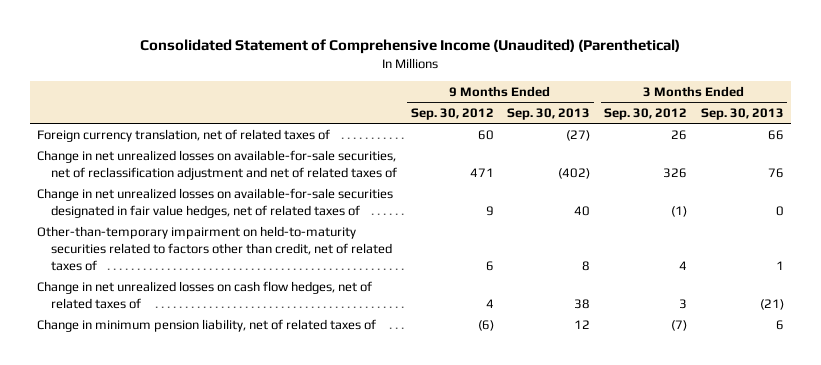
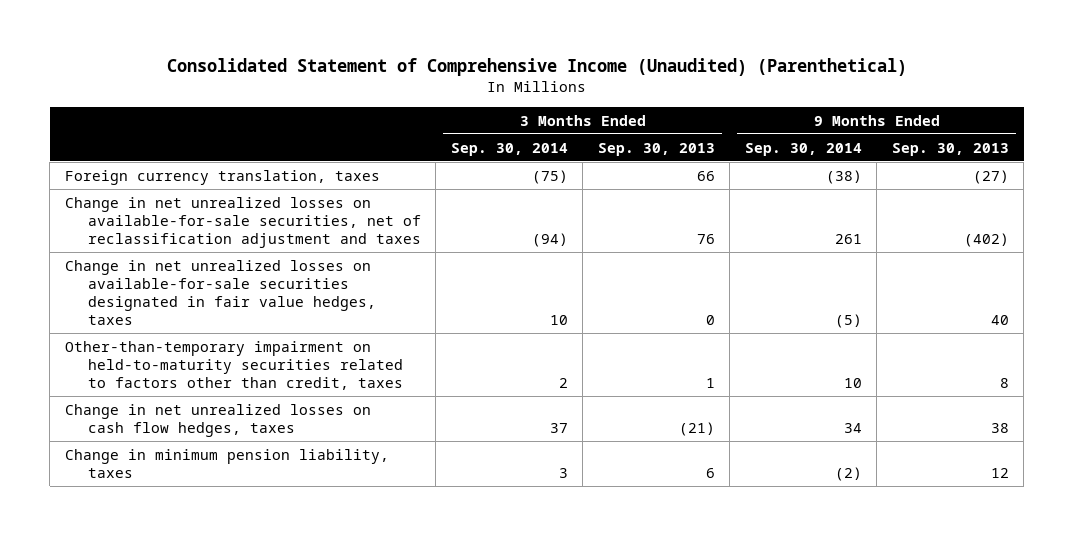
[410,108,494,121] Sep. 30, 2012 -> none
[604,108,688,121] Sep. 30, 2012 -> none
none -> [450,142,568,156] Sep. 30, 2014
none -> [744,142,862,156] Sep. 30, 2014
[36,128,330,142] Foreign currency translation, net of related taxes of -> [64,169,380,185] Foreign currency translation, taxes
[36,149,397,180] Change in net unrealized losses on available-for-sale securities, net of reclassification adjustment and net of related taxes of -> [64,196,421,248] Change in net unrealized losses on available-for-sale securities, net of reclassification adjustment and taxes
[36,187,393,218] Change in net unrealized losses on available-for-sale securities designated in fair value hedges, net of related taxes of -> [64,259,376,326] Change in net unrealized losses on available-for-sale securities designated in fair value hedges, taxes
[36,225,392,271] Other-than-temporary impairment on held-to-maturity securities related to factors other than credit, net of related taxes of -> [64,340,403,390] Other-than-temporary impairment on held-to-maturity securities related to factors other than credit, taxes
[36,280,372,309] Change in net unrealized losses on cash flow hedges, net of related taxes of -> [64,403,371,437] Change in net unrealized losses on cash flow hedges, taxes
[36,318,376,332] Change in minimum pension liability, net of related taxes of -> [64,448,389,478] Change in minimum pension liability, taxes

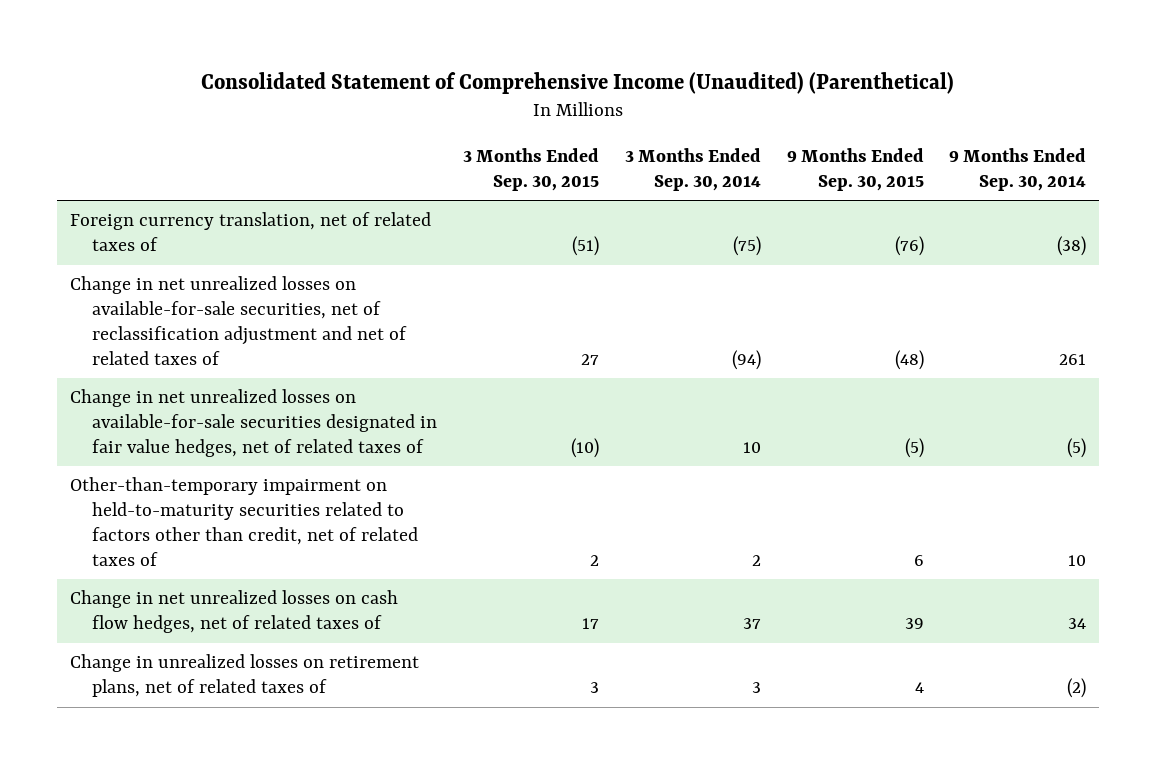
[597,142,715,156] Sep. 30, 2013 -> none
[891,142,1009,156] Sep. 30, 2013 -> none
none -> [462,147,599,191] 3 Months Ended Sep. 30, 2015
none -> [786,147,924,191] 9 Months Ended Sep. 30, 2015
[64,169,380,185] Foreign currency translation, taxes -> [70,212,432,252] Foreign currency translation, net of related taxes of
[64,196,421,248] Change in net unrealized losses on available-for-sale securities, net of reclassification adjustment and taxes -> [70,276,407,365] Change in net unrealized losses on available-for-sale securities, net of reclassification adjustment and net of related taxes of
[64,259,376,326] Change in net unrealized losses on available-for-sale securities designated in fair value hedges, taxes -> [70,389,437,457] Change in net unrealized losses on available-for-sale securities designated in fair value hedges, net of related taxes of
[64,340,403,390] Other-than-temporary impairment on held-to-maturity securities related to factors other than credit, taxes -> [70,477,418,566] Other-than-temporary impairment on held-to-maturity securities related to factors other than credit, net of related taxes of
[64,403,371,437] Change in net unrealized losses on cash flow hedges, taxes -> [70,590,399,634] Change in net unrealized losses on cash flow hedges, net of related taxes of
[64,448,389,478] Change in minimum pension liability, taxes -> [70,654,420,698] Change in unrealized losses on retirement plans, net of related taxes of

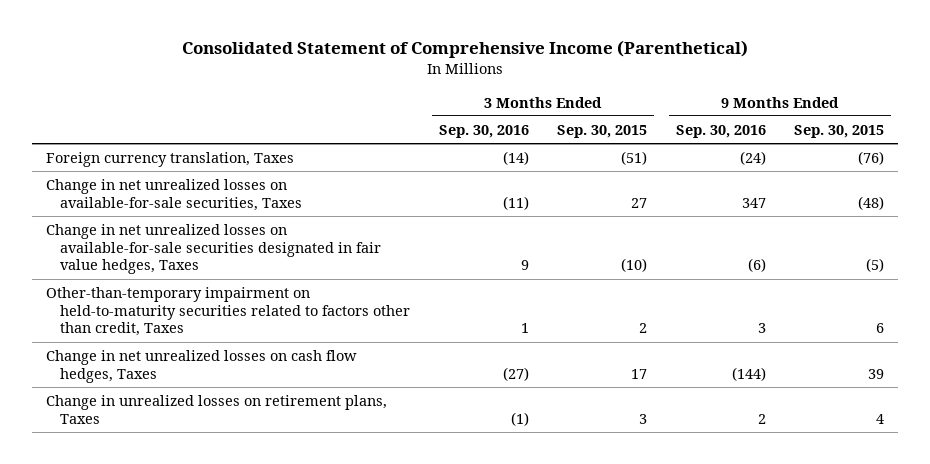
[201,71,955,94] Consolidated Statement of Comprehensive Income (Unaudited) (Parenthetical) -> [182,40,749,59] Consolidated Statement of Comprehensive Income (Parenthetical)
[624,147,761,191] 3 Months Ended Sep. 30, 2014 -> none
[949,147,1087,191] 9 Months Ended Sep. 30, 2014 -> none
none -> [438,124,529,138] Sep. 30, 2016
none -> [675,124,766,138] Sep. 30, 2016
[70,212,432,252] Foreign currency translation, net of related taxes of -> [45,151,294,167] Foreign currency translation, Taxes
[70,276,407,365] Change in net unrealized losses on available-for-sale securities, net of reclassification adjustment and net of related taxes of -> [45,178,303,211] Change in net unrealized losses on available-for-sale securities, Taxes
[70,389,437,457] Change in net unrealized losses on available-for-sale securities designated in fair value hedges, net of related taxes of -> [45,223,382,275] Change in net unrealized losses on available-for-sale securities designated in fair value hedges, Taxes
[70,477,418,566] Other-than-temporary impairment on held-to-maturity securities related to factors other than credit, net of related taxes of -> [45,286,411,337] Other-than-temporary impairment on held-to-maturity securities related to factors other than credit, Taxes
[70,590,399,634] Change in net unrealized losses on cash flow hedges, net of related taxes of -> [45,349,357,383] Change in net unrealized losses on cash flow hedges, Taxes
[70,654,420,698] Change in unrealized losses on retirement plans, net of related taxes of -> [45,394,387,424] Change in unrealized losses on retirement plans, Taxes

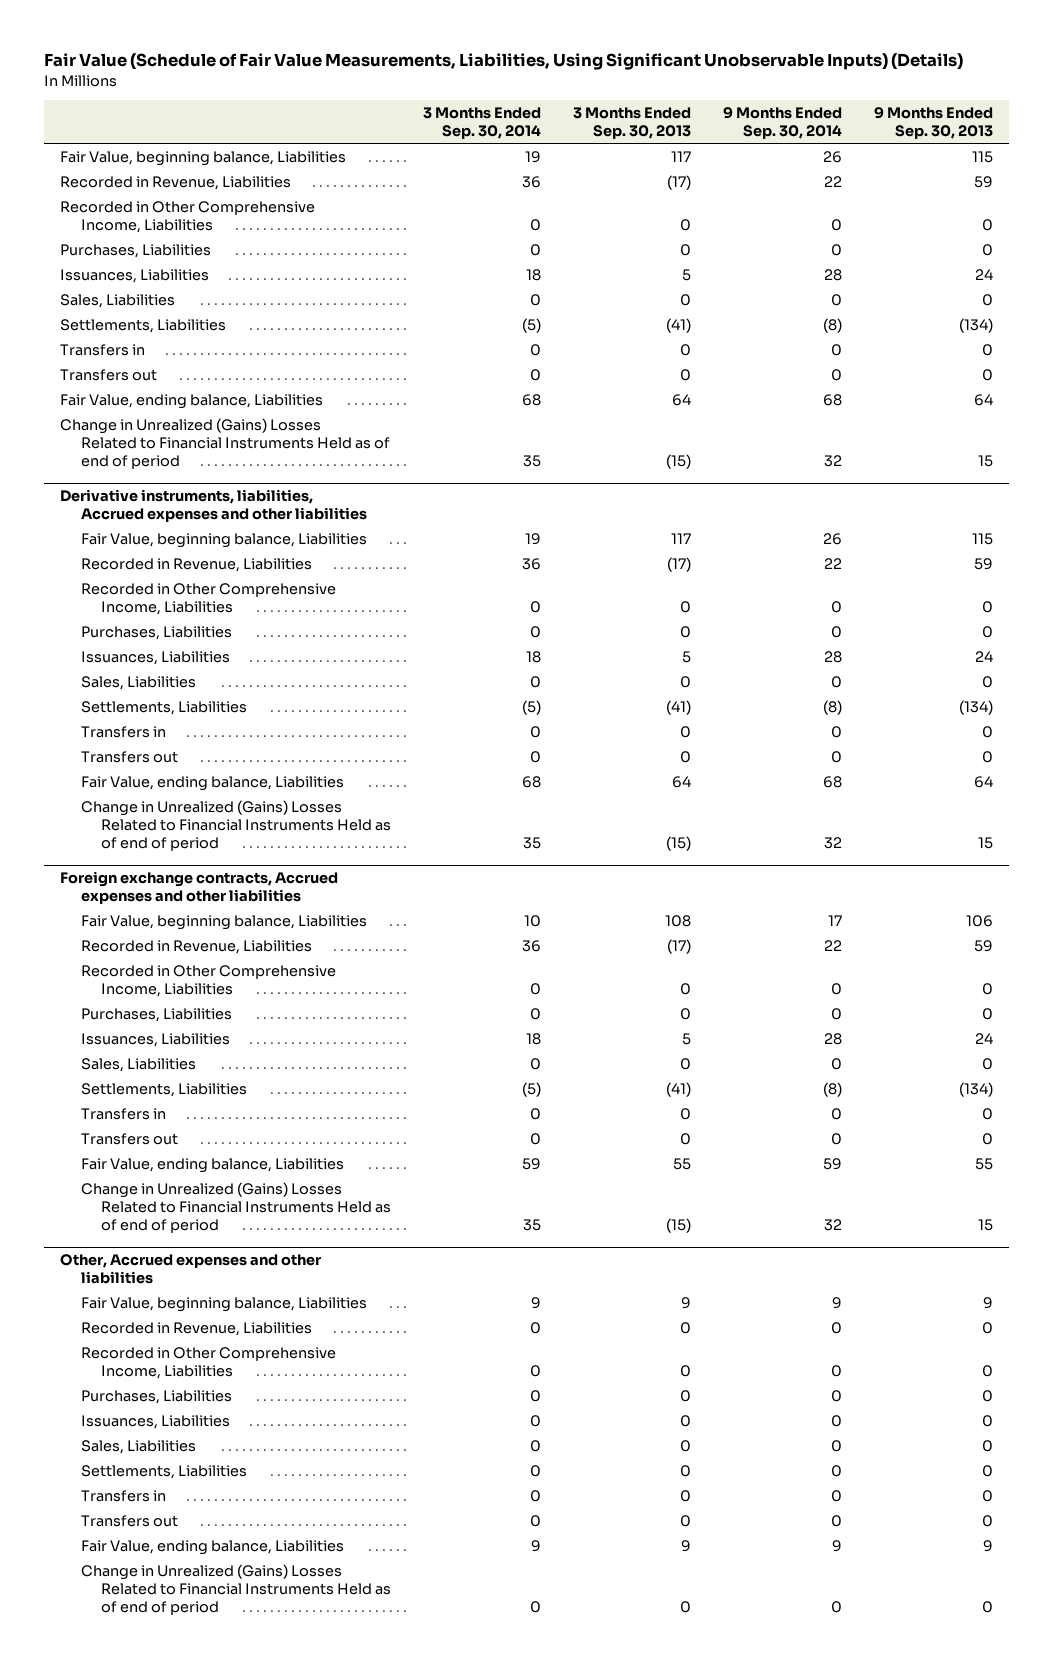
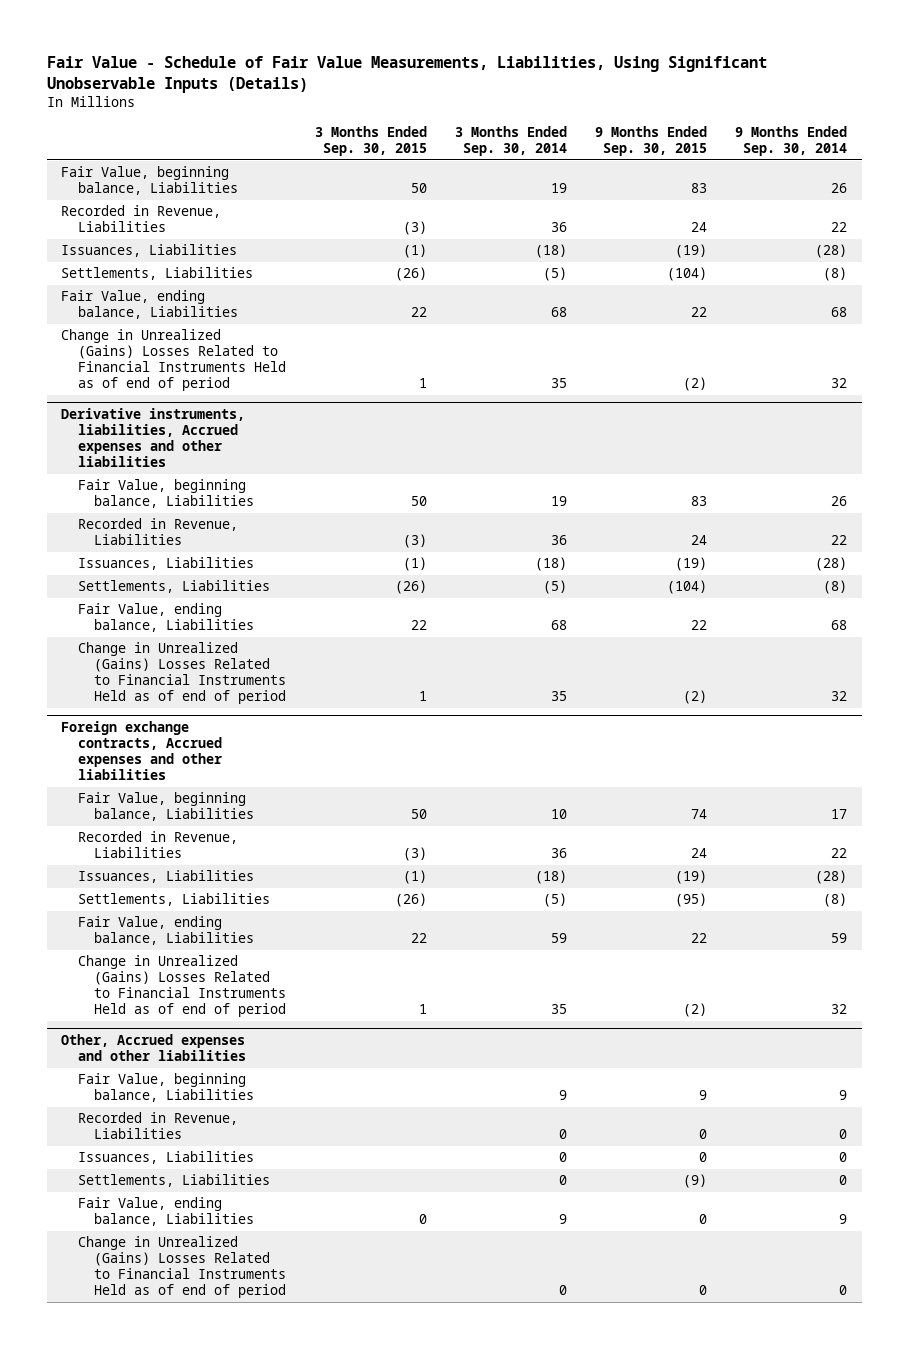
[43,53,963,71] Fair Value (Schedule of Fair Value Measurements, Liabilities, Using Significant Unobservable Inputs) (Details) -> [47,56,768,94] Fair Value - Schedule of Fair Value Measurements, Liabilities, Using Significant Unobservable Inputs (Details)
[573,106,692,140] 3 Months Ended Sep. 30, 2013 -> none
[874,106,994,140] 9 Months Ended Sep. 30, 2013 -> none
none -> [314,126,427,157] 3 Months Ended Sep. 30, 2015
none -> [595,126,708,157] 9 Months Ended Sep. 30, 2015
[59,200,315,234] Recorded in Other Comprehensive Income, Liabilities -> none
[59,243,211,258] Purchases, Liabilities -> none
[59,293,175,308] Sales, Liabilities -> none
[526,268,542,281] 18 -> [534,244,567,259] (18)
[824,268,843,281] 28 -> [815,244,848,259] (28)
[59,343,145,356] Transfers in -> none
[59,368,157,381] Transfers out -> none
[80,582,336,616] Recorded in Other Comprehensive Income, Liabilities -> none
[80,625,232,640] Purchases, Liabilities -> none
[80,675,196,690] Sales, Liabilities -> none
[526,650,542,663] 18 -> [534,557,567,572] (18)
[824,650,843,663] 28 -> [815,557,848,572] (28)
[80,725,166,738] Transfers in -> none
[80,750,178,763] Transfers out -> none
[80,964,336,998] Recorded in Other Comprehensive Income, Liabilities -> none
[80,1007,232,1022] Purchases, Liabilities -> none
[80,1057,196,1072] Sales, Liabilities -> none
[526,1032,542,1045] 18 -> [534,870,567,885] (18)
[824,1032,843,1045] 28 -> [815,870,848,885] (28)
[80,1107,166,1120] Transfers in -> none
[80,1132,178,1145] Transfers out -> none
[80,1346,336,1380] Recorded in Other Comprehensive Income, Liabilities -> none
[80,1389,232,1404] Purchases, Liabilities -> none
[80,1439,196,1454] Sales, Liabilities -> none
[80,1489,166,1502] Transfers in -> none
[80,1514,178,1527] Transfers out -> none

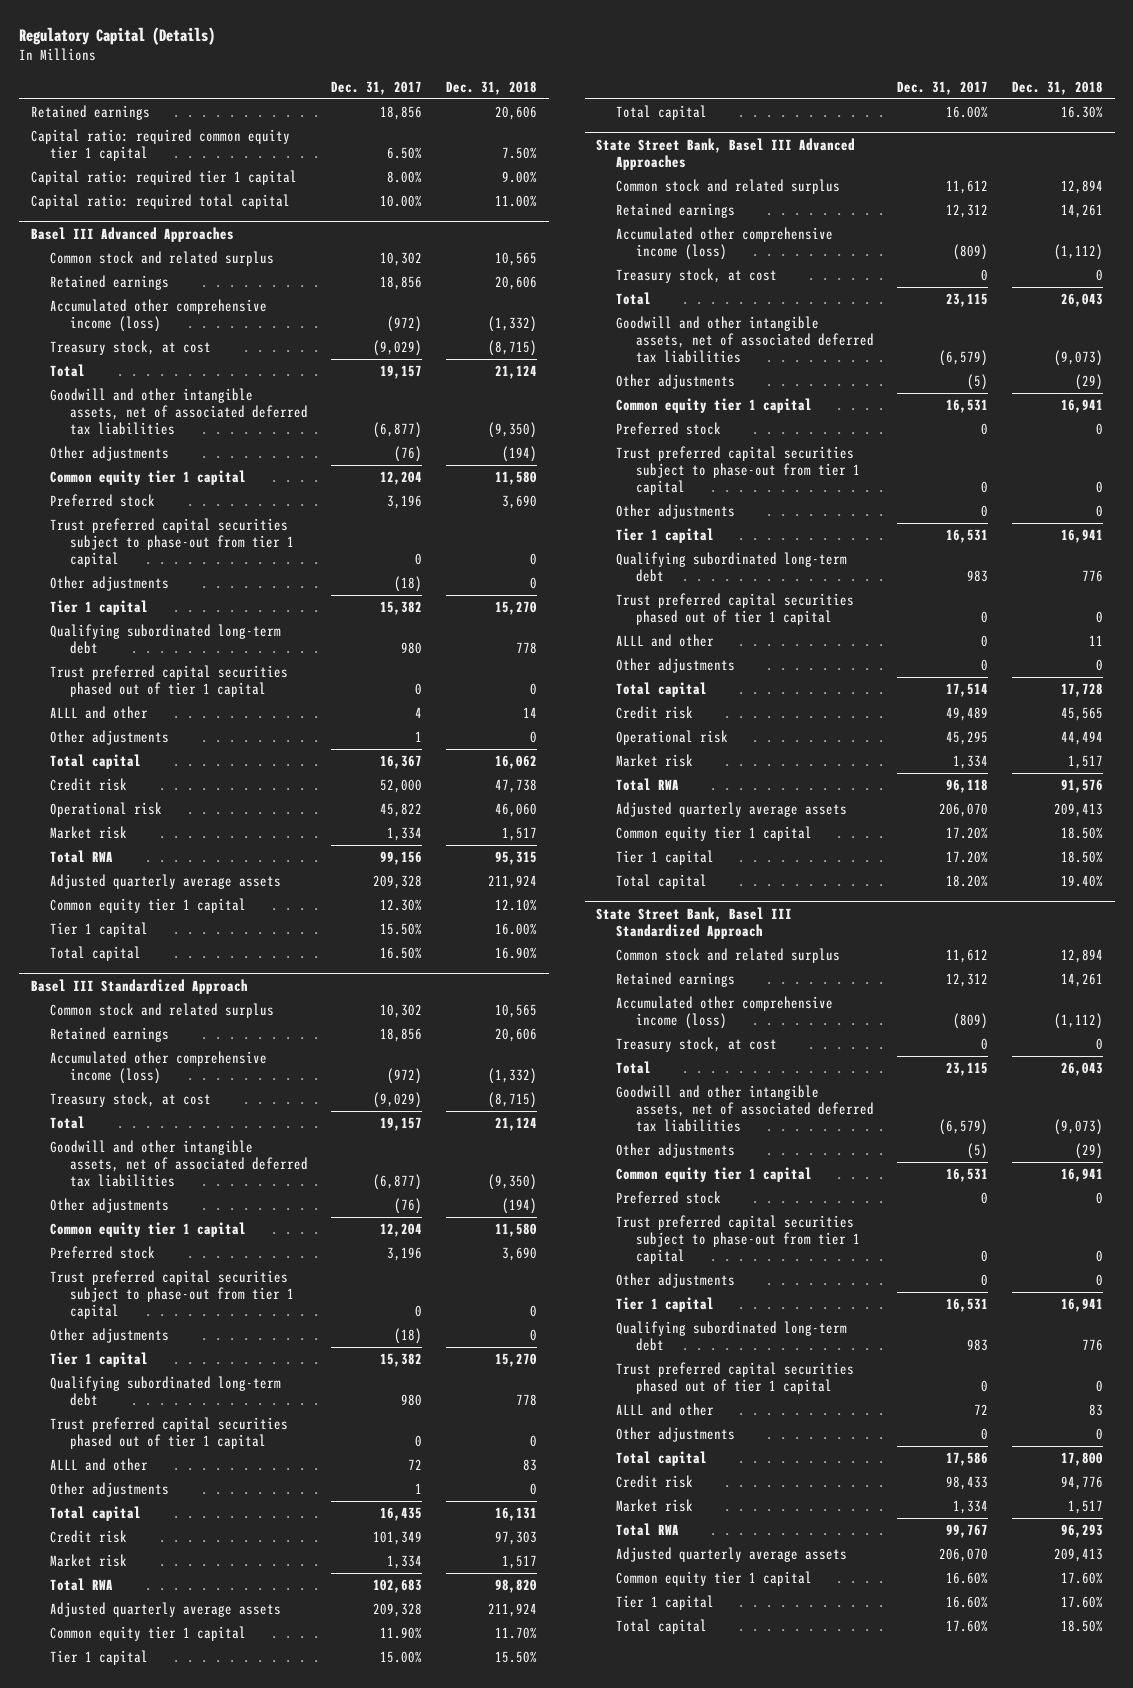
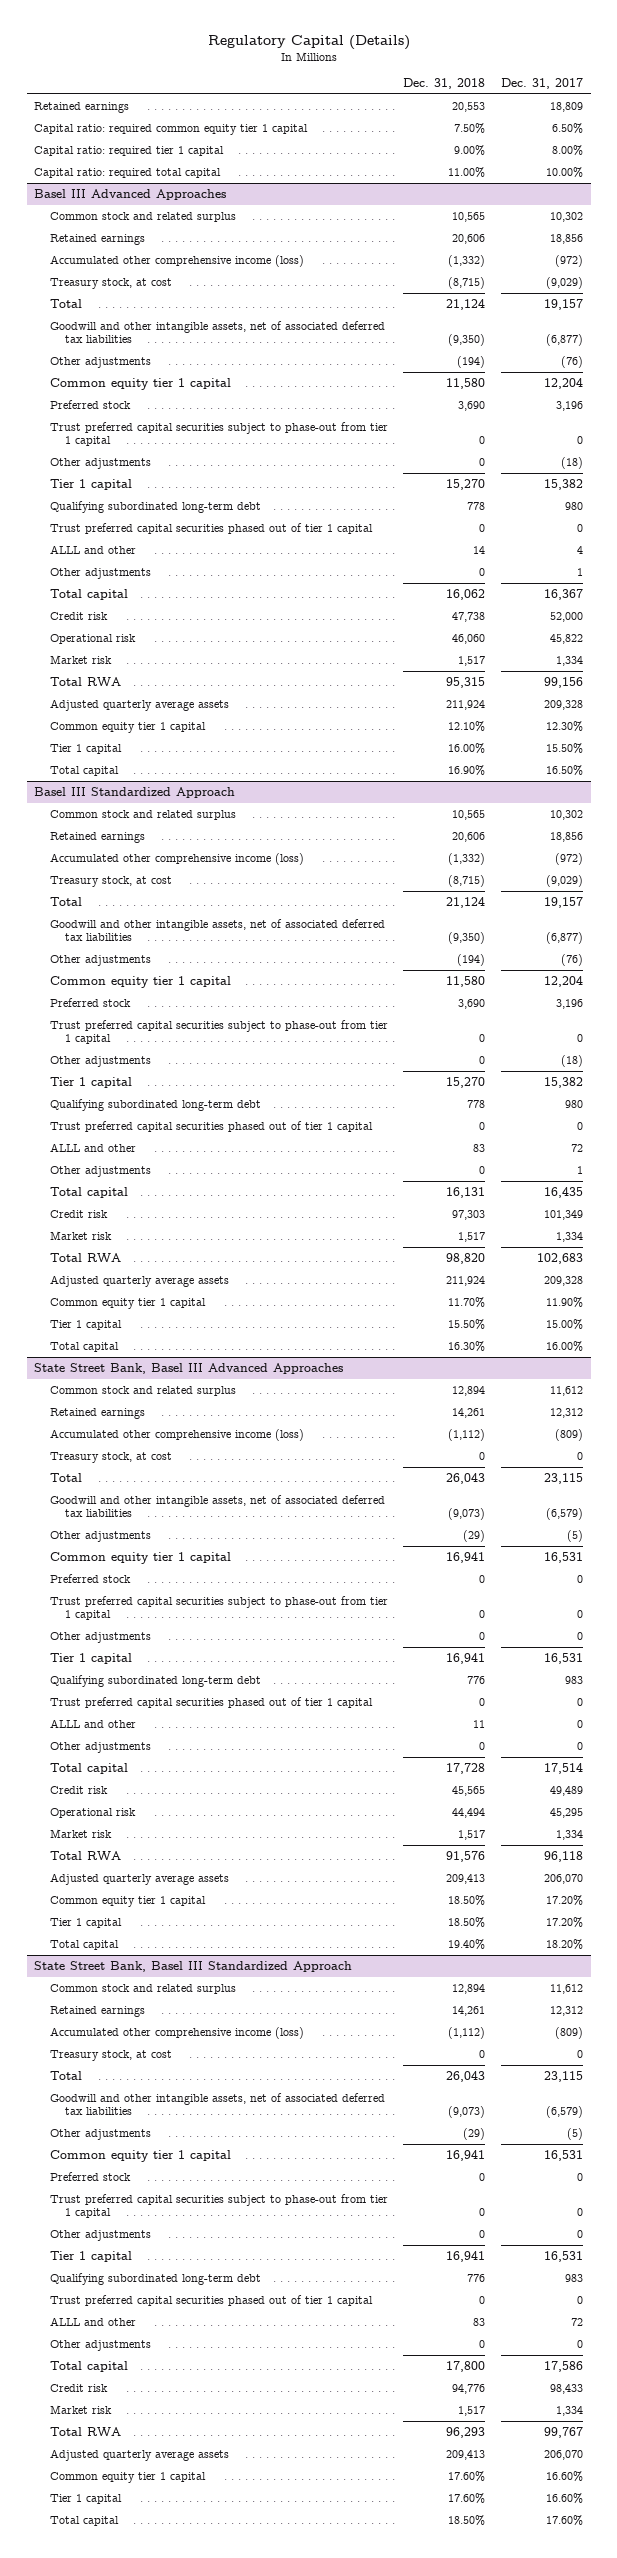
[380,106,423,121] 18,856 -> [549,101,583,112] 18,809
[495,106,538,121] 20,606 -> [452,101,486,112] 20,553

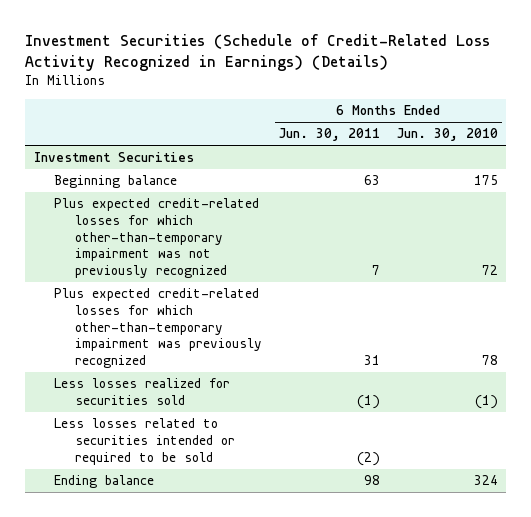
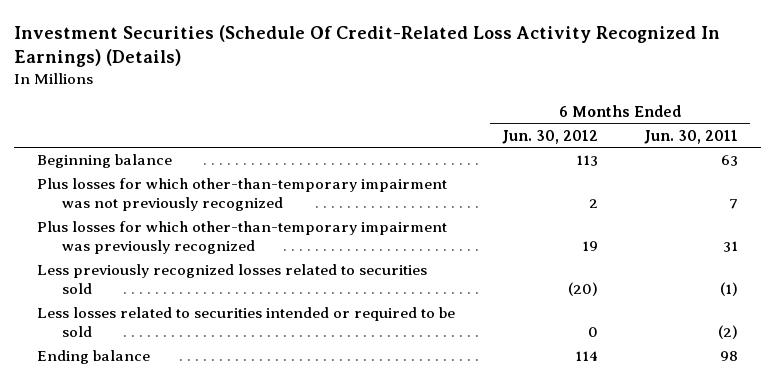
[25,34,491,72] Investment Securities (Schedule of Credit-Related Loss Activity Recognized in Earnings) (Details) -> [14,24,721,68] Investment Securities (Schedule Of Credit-Related Loss Activity Recognized In Earnings) (Details)
[396,128,498,142] Jun. 30, 2010 -> none
none -> [501,129,598,144] Jun. 30, 2012
[33,152,194,163] Investment Securities -> none
[54,198,260,279] Plus expected credit-related losses for which other-than-temporary impairment was not previously recognized -> [37,178,448,212] Plus losses for which other-than-temporary impairment was not previously recognized
[54,288,263,369] Plus expected credit-related losses for which other-than-temporary impairment was previously recognized -> [37,221,448,255] Plus losses for which other-than-temporary impairment was previously recognized
[54,378,231,405] Less losses realized for securities sold -> [37,264,428,295] Less previously recognized losses related to securities sold

